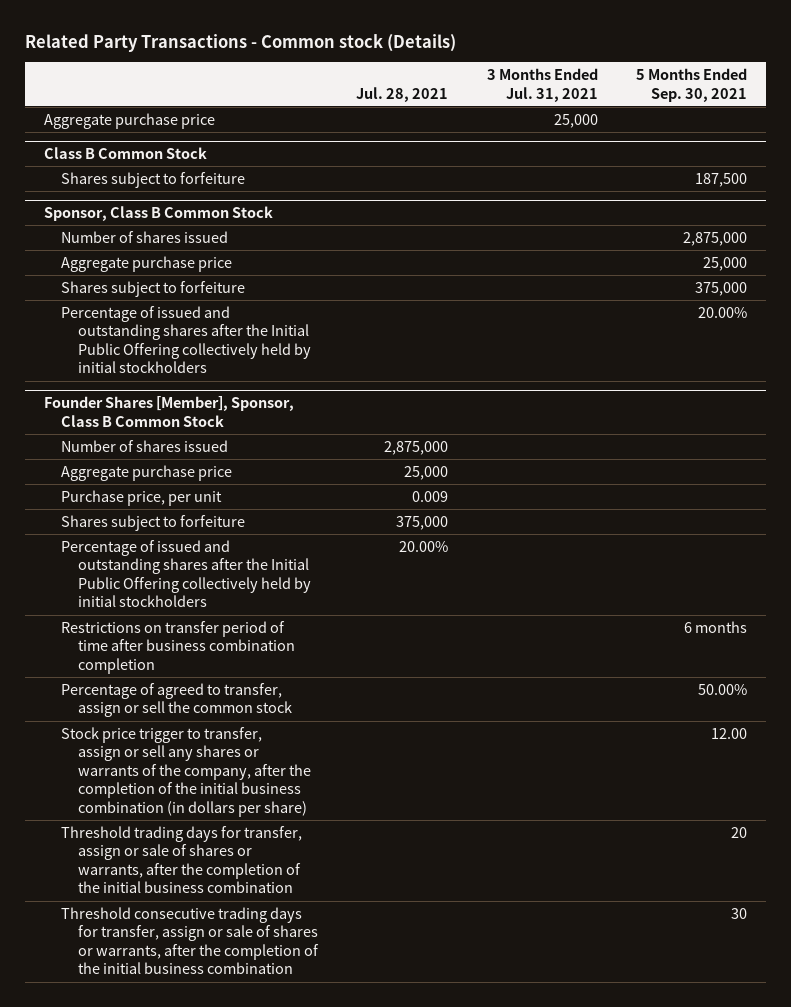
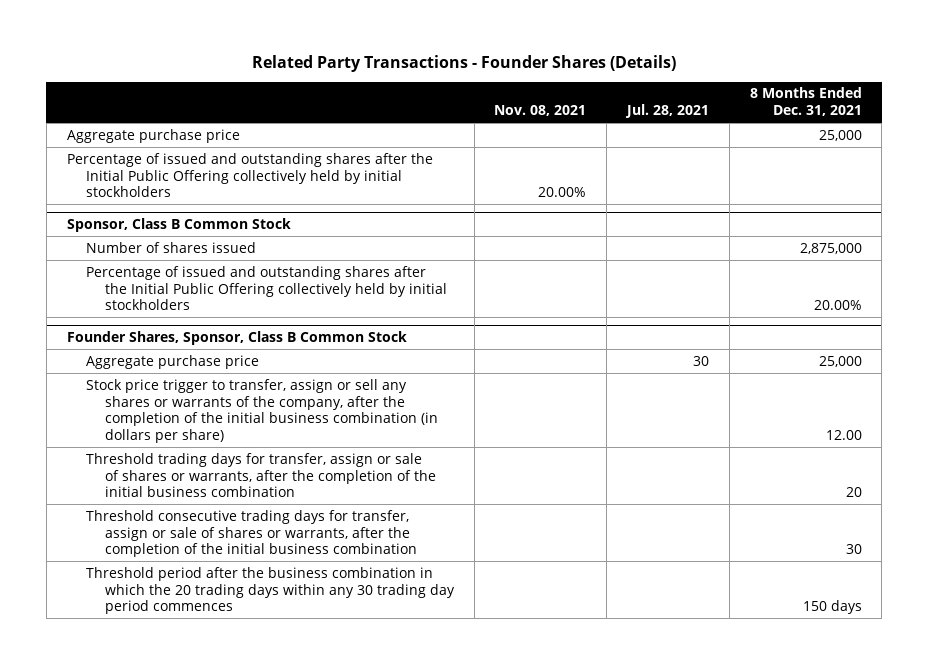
[25,33,457,52] Related Party Transactions - Common stock (Details) -> [252,54,677,72] Related Party Transactions - Founder Shares (Details)
[486,68,598,102] 3 Months Ended Jul. 31, 2021 -> none
[635,68,747,102] 5 Months Ended Sep. 30, 2021 -> none
none -> [494,105,587,117] Nov. 08, 2021
none -> [749,87,862,117] 8 Months Ended Dec. 31, 2021
[44,147,208,160] Class B Common Stock -> none
[61,171,246,188] Shares subject to forfeiture -> none
none -> [66,152,433,198] Percentage of issued and outstanding shares after the Initial Public Offering collectively held by initial stockholders
[61,255,233,272] Aggregate purchase price -> none
[61,280,246,297] Shares subject to forfeiture -> none
[61,439,229,452] Number of shares issued -> none
[61,489,223,506] Purchase price, per unit -> none
[61,514,246,531] Shares subject to forfeiture -> none
[61,539,312,608] Percentage of issued and outstanding shares after the Initial Public Offering collectively held by initial stockholders -> none
[61,620,296,674] Restrictions on transfer period of time after business combination completion -> none
[61,682,293,718] Percentage of agreed to transfer, assign or sell the common stock -> none
[44,396,295,427] Founder Shares [Member], Sponsor, Class B Common Stock -> [66,331,407,346] Founder Shares, Sponsor, Class B Common Stock
[404,465,449,480] 25,000 -> [692,355,709,366] 30
none -> [85,566,455,615] Threshold period after the business combination in which the 20 trading days within any 30 trading day period commences

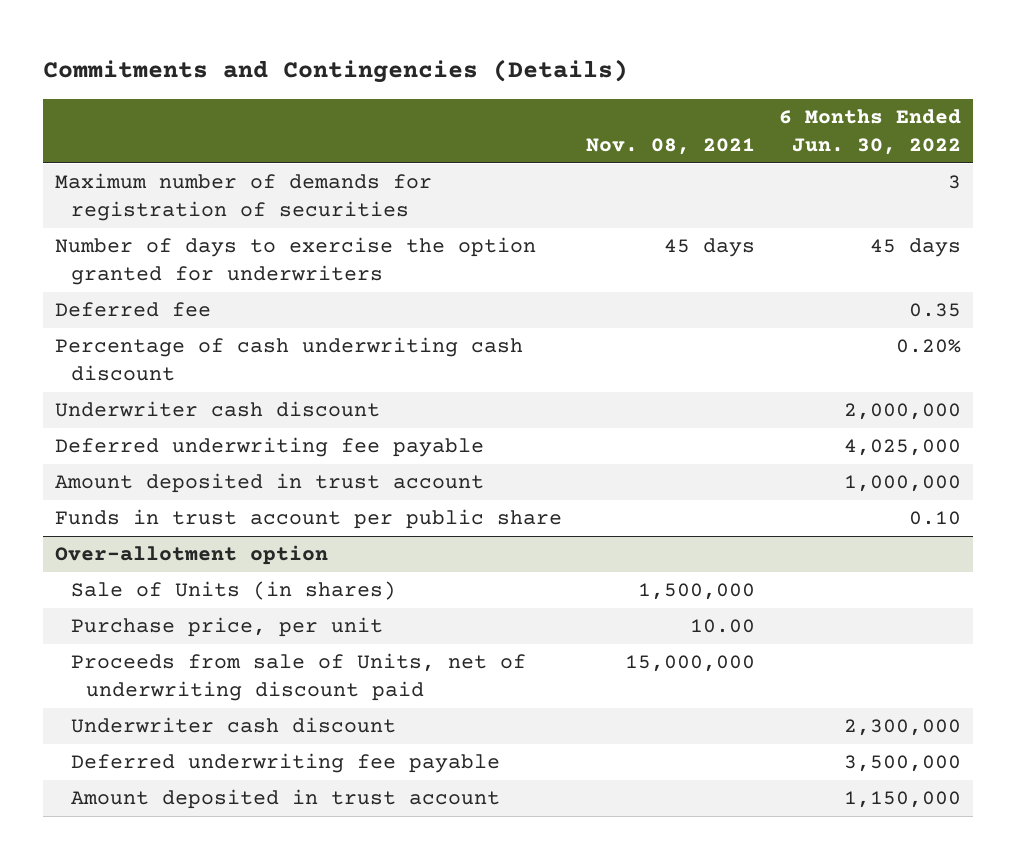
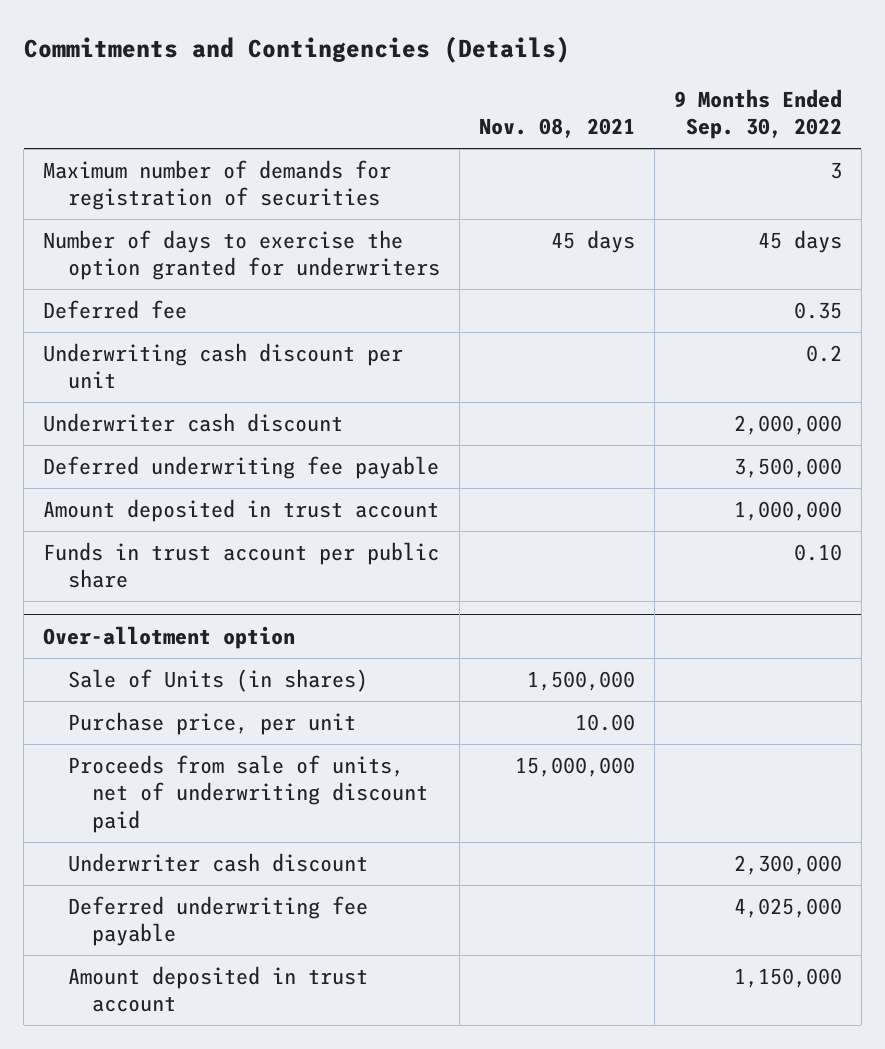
[778,109,961,155] 6 Months Ended Jun. 30, 2022 -> none
none -> [673,88,842,140] 9 Months Ended Sep. 30, 2022
[55,337,524,381] Percentage of cash underwriting cash discount -> none
none -> [43,342,404,390] Underwriting cash discount per unit
[70,653,526,701] Proceeds from sale of Units, net of underwriting discount paid -> [67,754,429,833] Proceeds from sale of units, net of underwriting discount paid

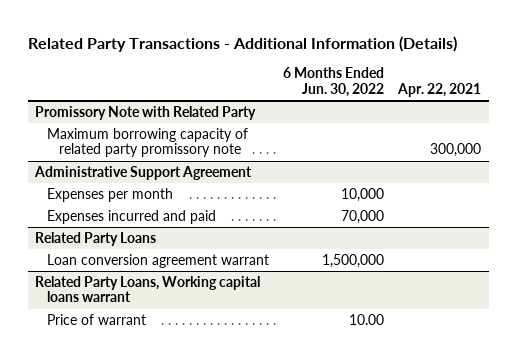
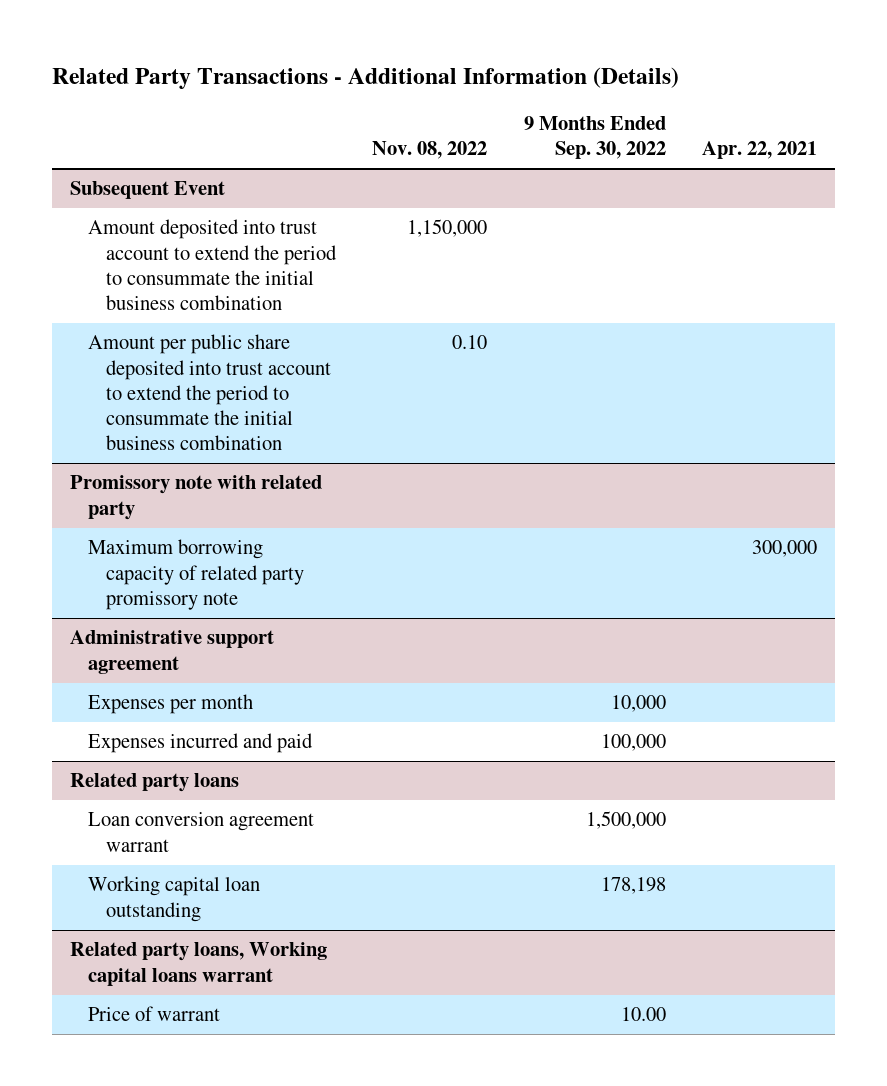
[283,67,385,97] 6 Months Ended Jun. 30, 2022 -> none
none -> [372,141,488,160] Nov. 08, 2022
none -> [523,116,666,160] 9 Months Ended Sep. 30, 2022
none -> [70,181,226,200] Subsequent Event
none -> [88,219,338,310] Amount deposited into trust account to extend the period to consummate the initial business combination
none -> [88,334,332,450] Amount per public share deposited into trust account to extend the period to consummate the initial business combination
[35,105,257,120] Promissory Note with Related Party -> [70,475,323,520] Promissory note with related party
[34,165,253,180] Administrative Support Agreement -> [70,630,275,674] Administrative support agreement
[35,231,157,246] Related Party Loans -> [70,773,240,793] Related party loans
none -> [88,876,261,922] Working capital loan outstanding
[35,275,261,303] Related Party Loans, Working capital loans warrant -> [70,942,328,986] Related party loans, Working capital loans warrant

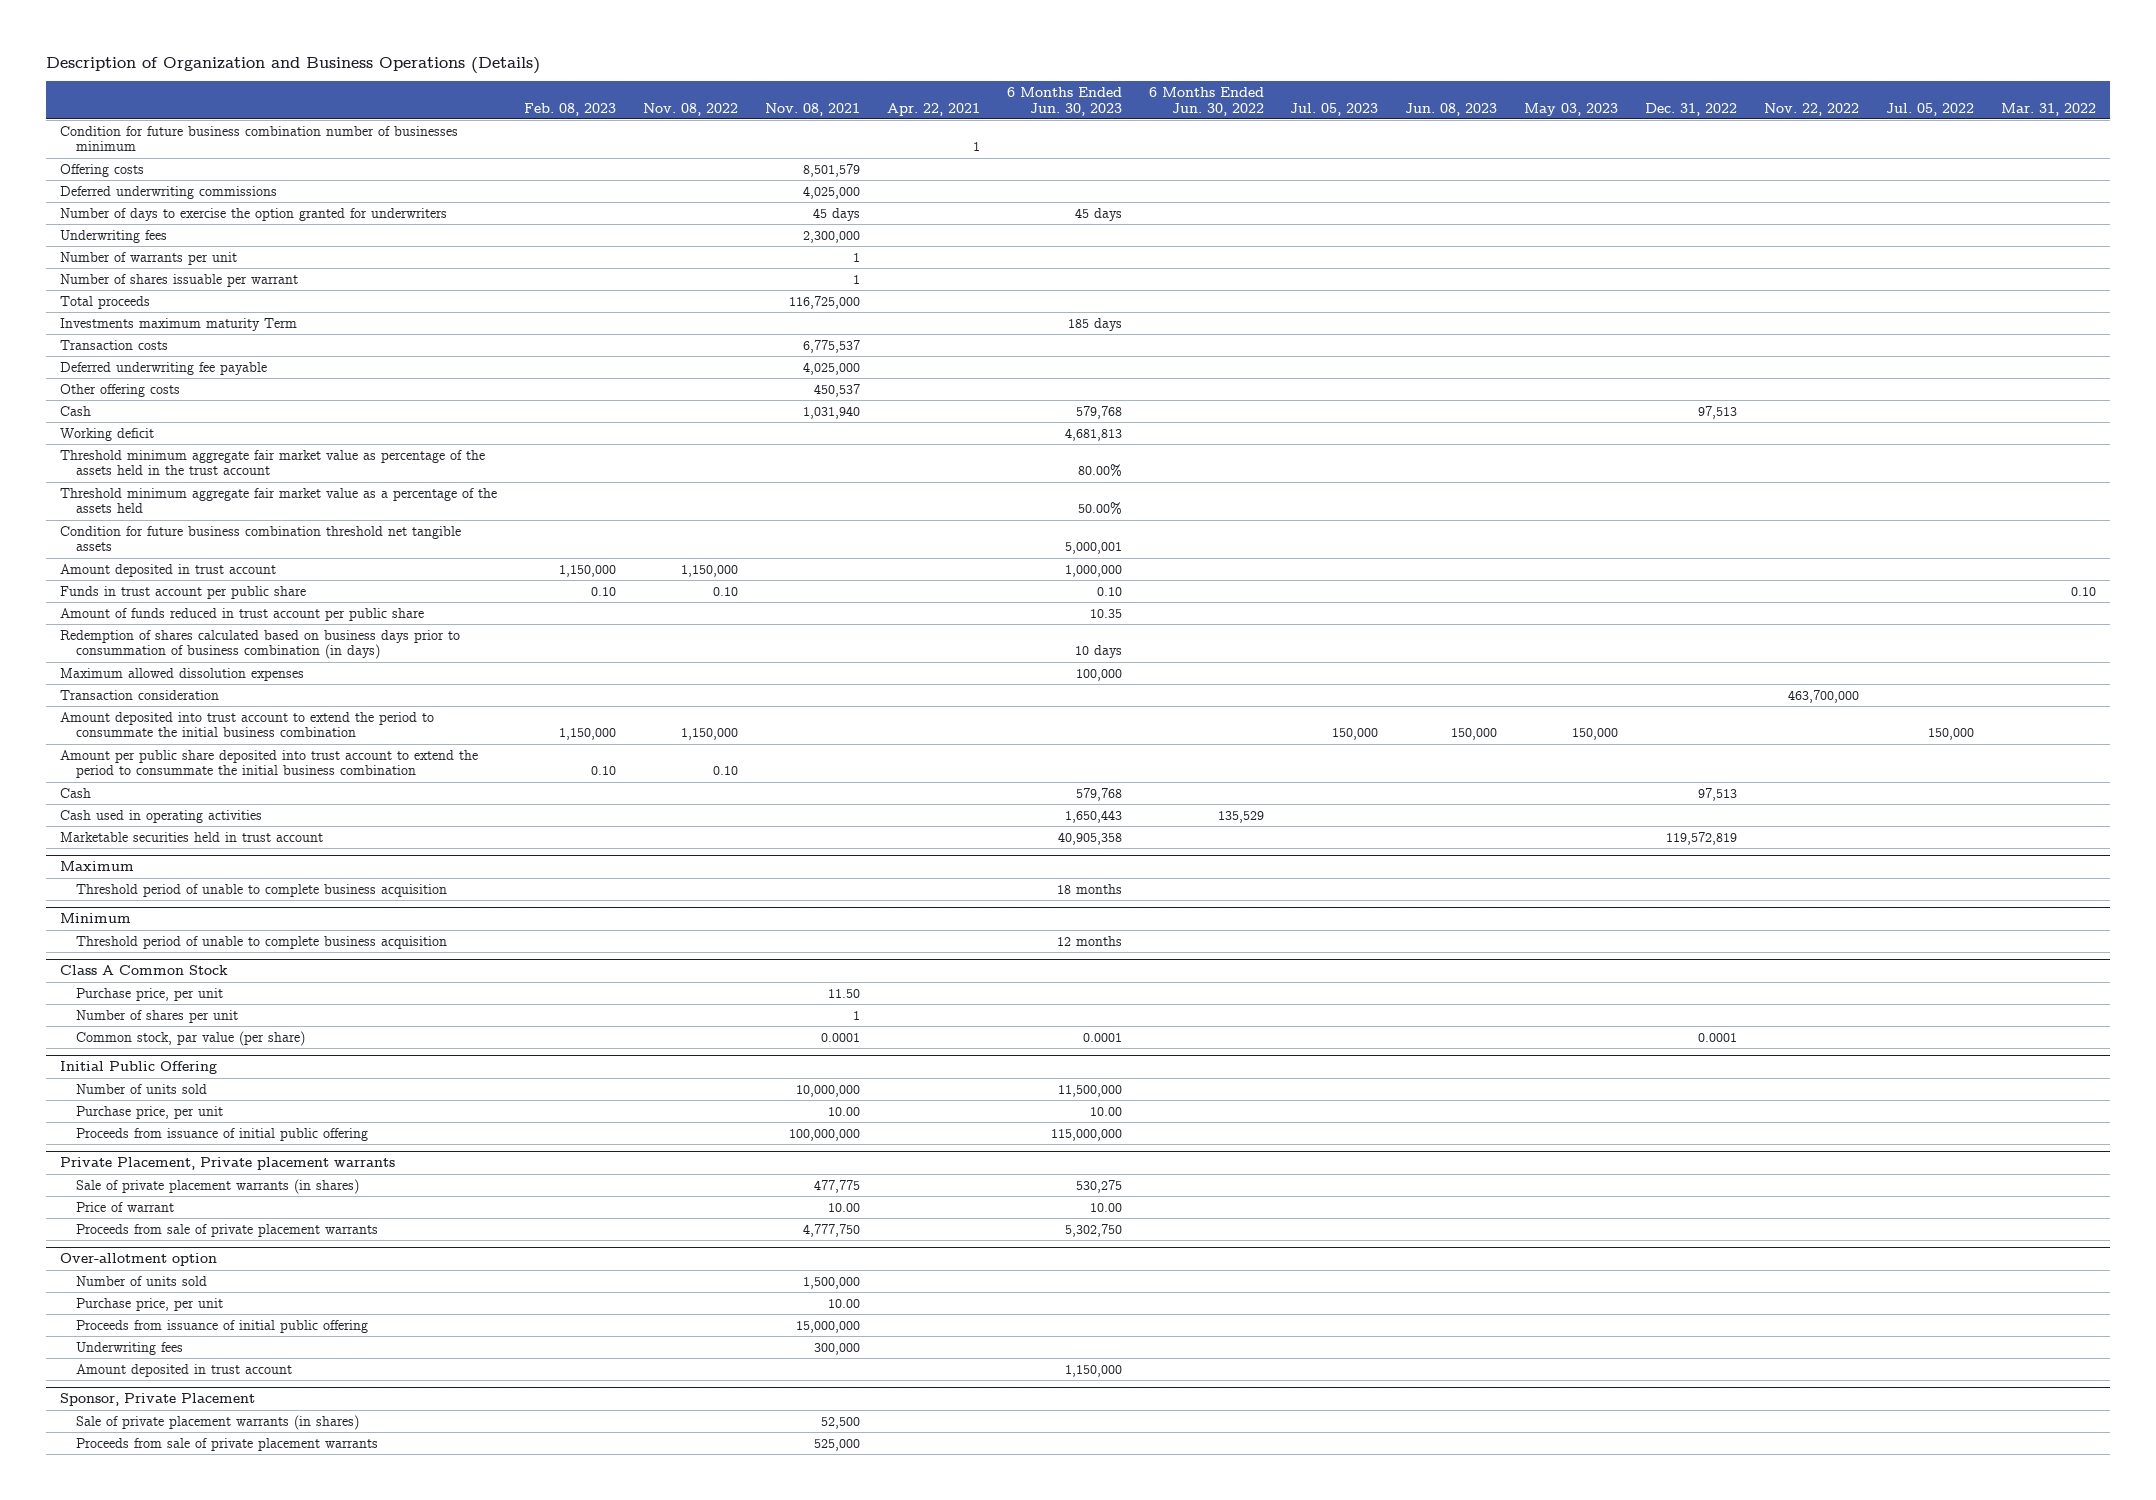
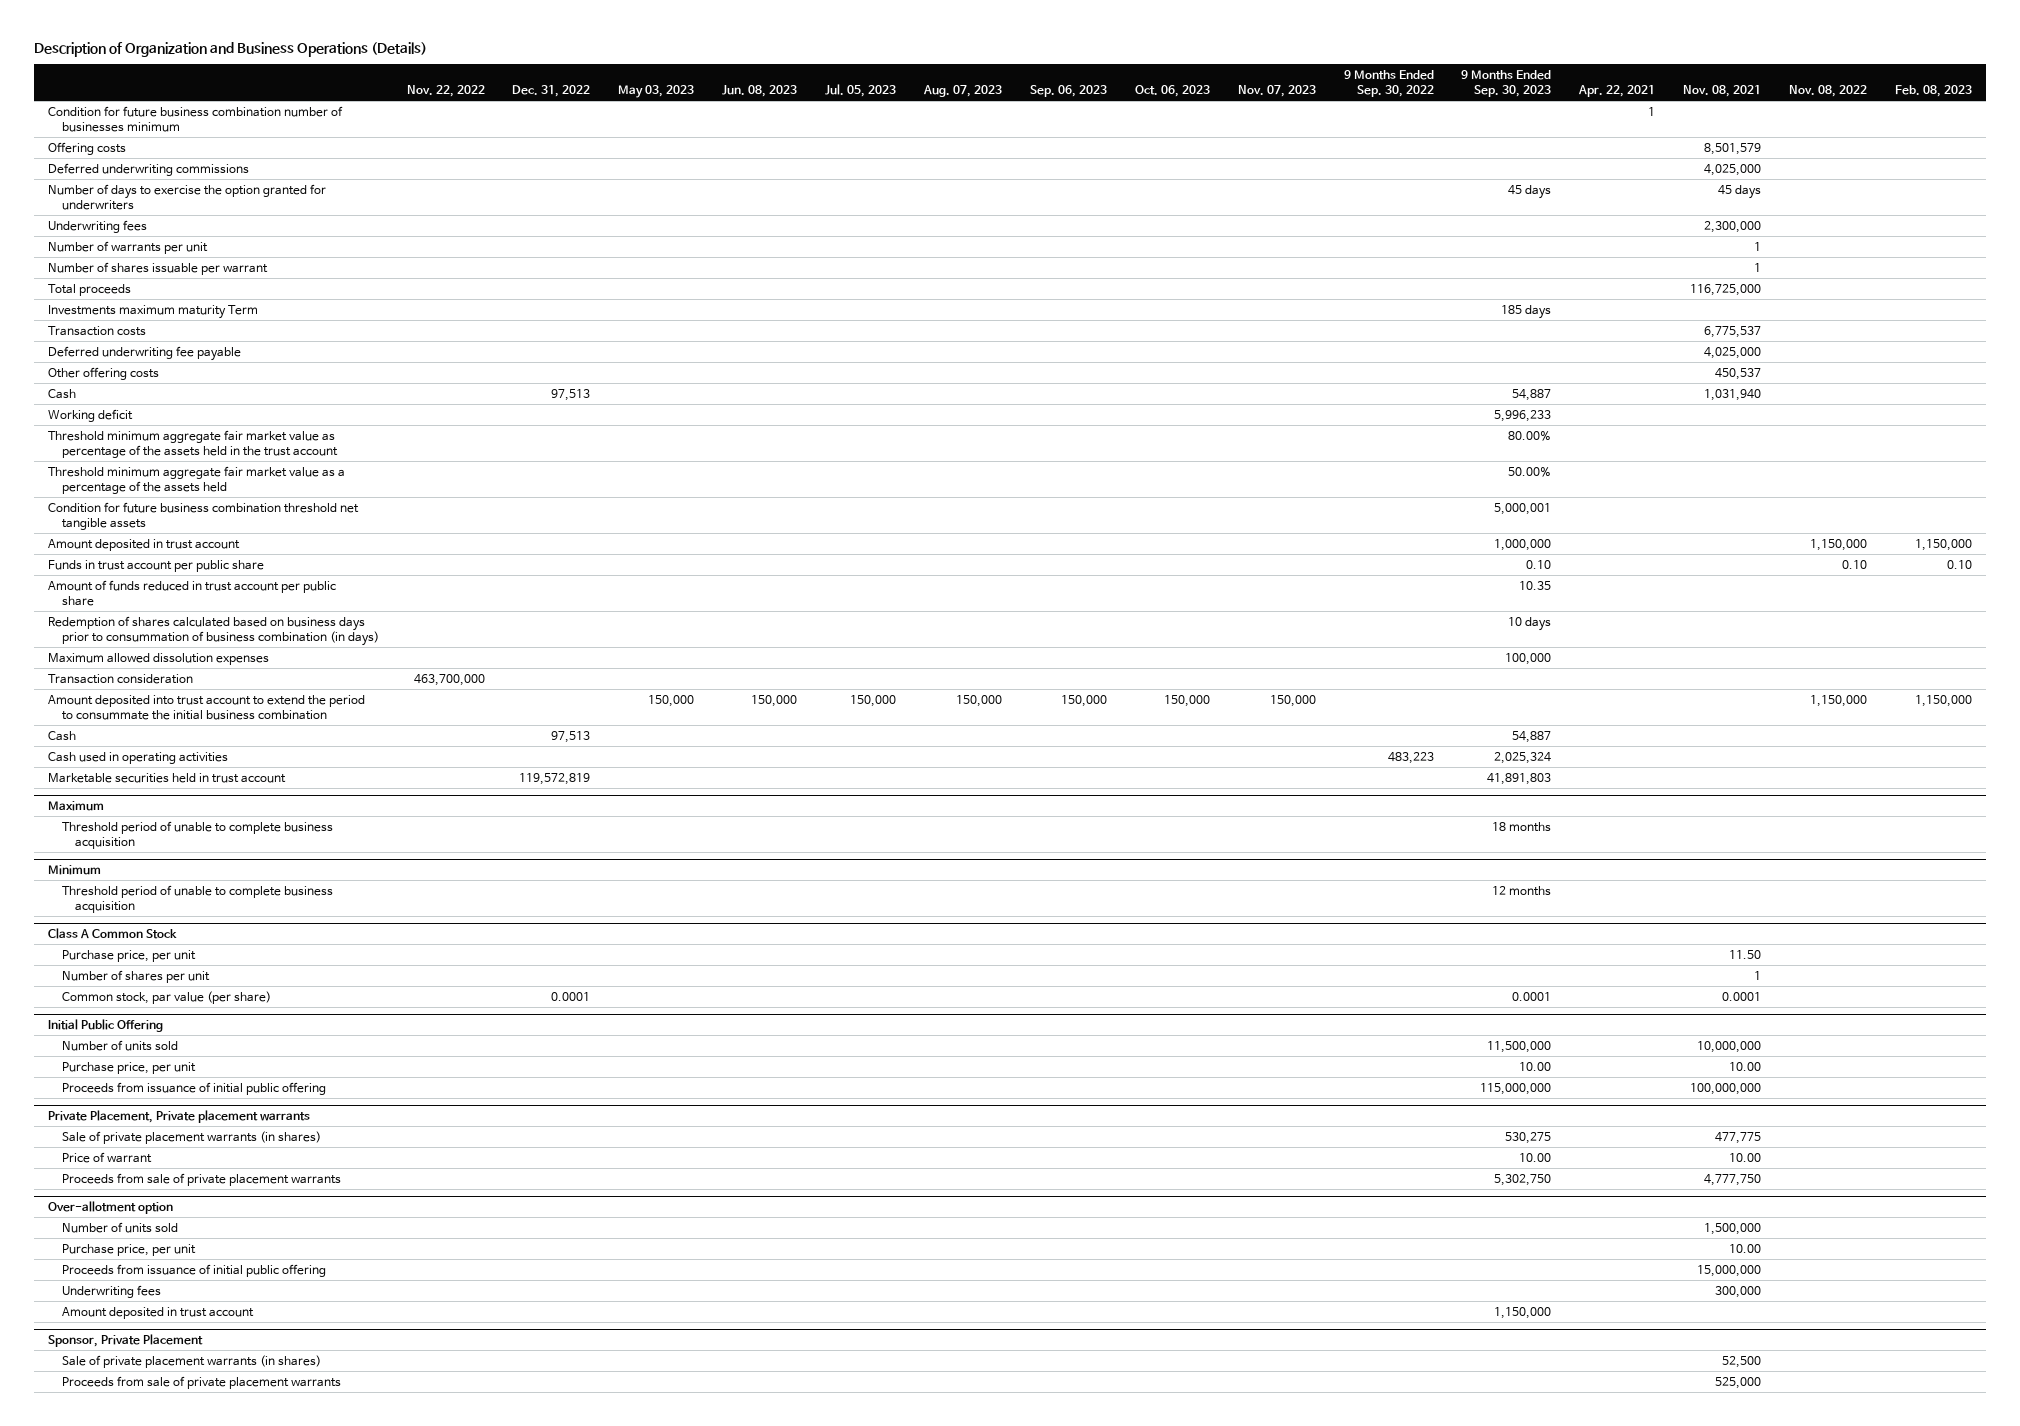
[1006,86,1122,116] 6 Months Ended Jun. 30, 2023 -> none
[1148,86,1264,116] 6 Months Ended Jun. 30, 2022 -> none
[1886,102,1975,116] Jul. 05, 2022 -> none
[2001,102,2097,116] Mar. 31, 2022 -> none
none -> [922,85,1002,98] Aug. 07, 2023
none -> [1029,85,1107,98] Sep. 06, 2023
none -> [1134,85,1210,98] Oct. 06, 2023
none -> [1237,85,1316,98] Nov. 07, 2023
none -> [1343,69,1434,98] 9 Months Ended Sep. 30, 2022
none -> [1461,69,1552,98] 9 Months Ended Sep. 30, 2023
[59,749,478,779] Amount per public share deposited into trust account to extend the period to consummate the initial business combination -> none

